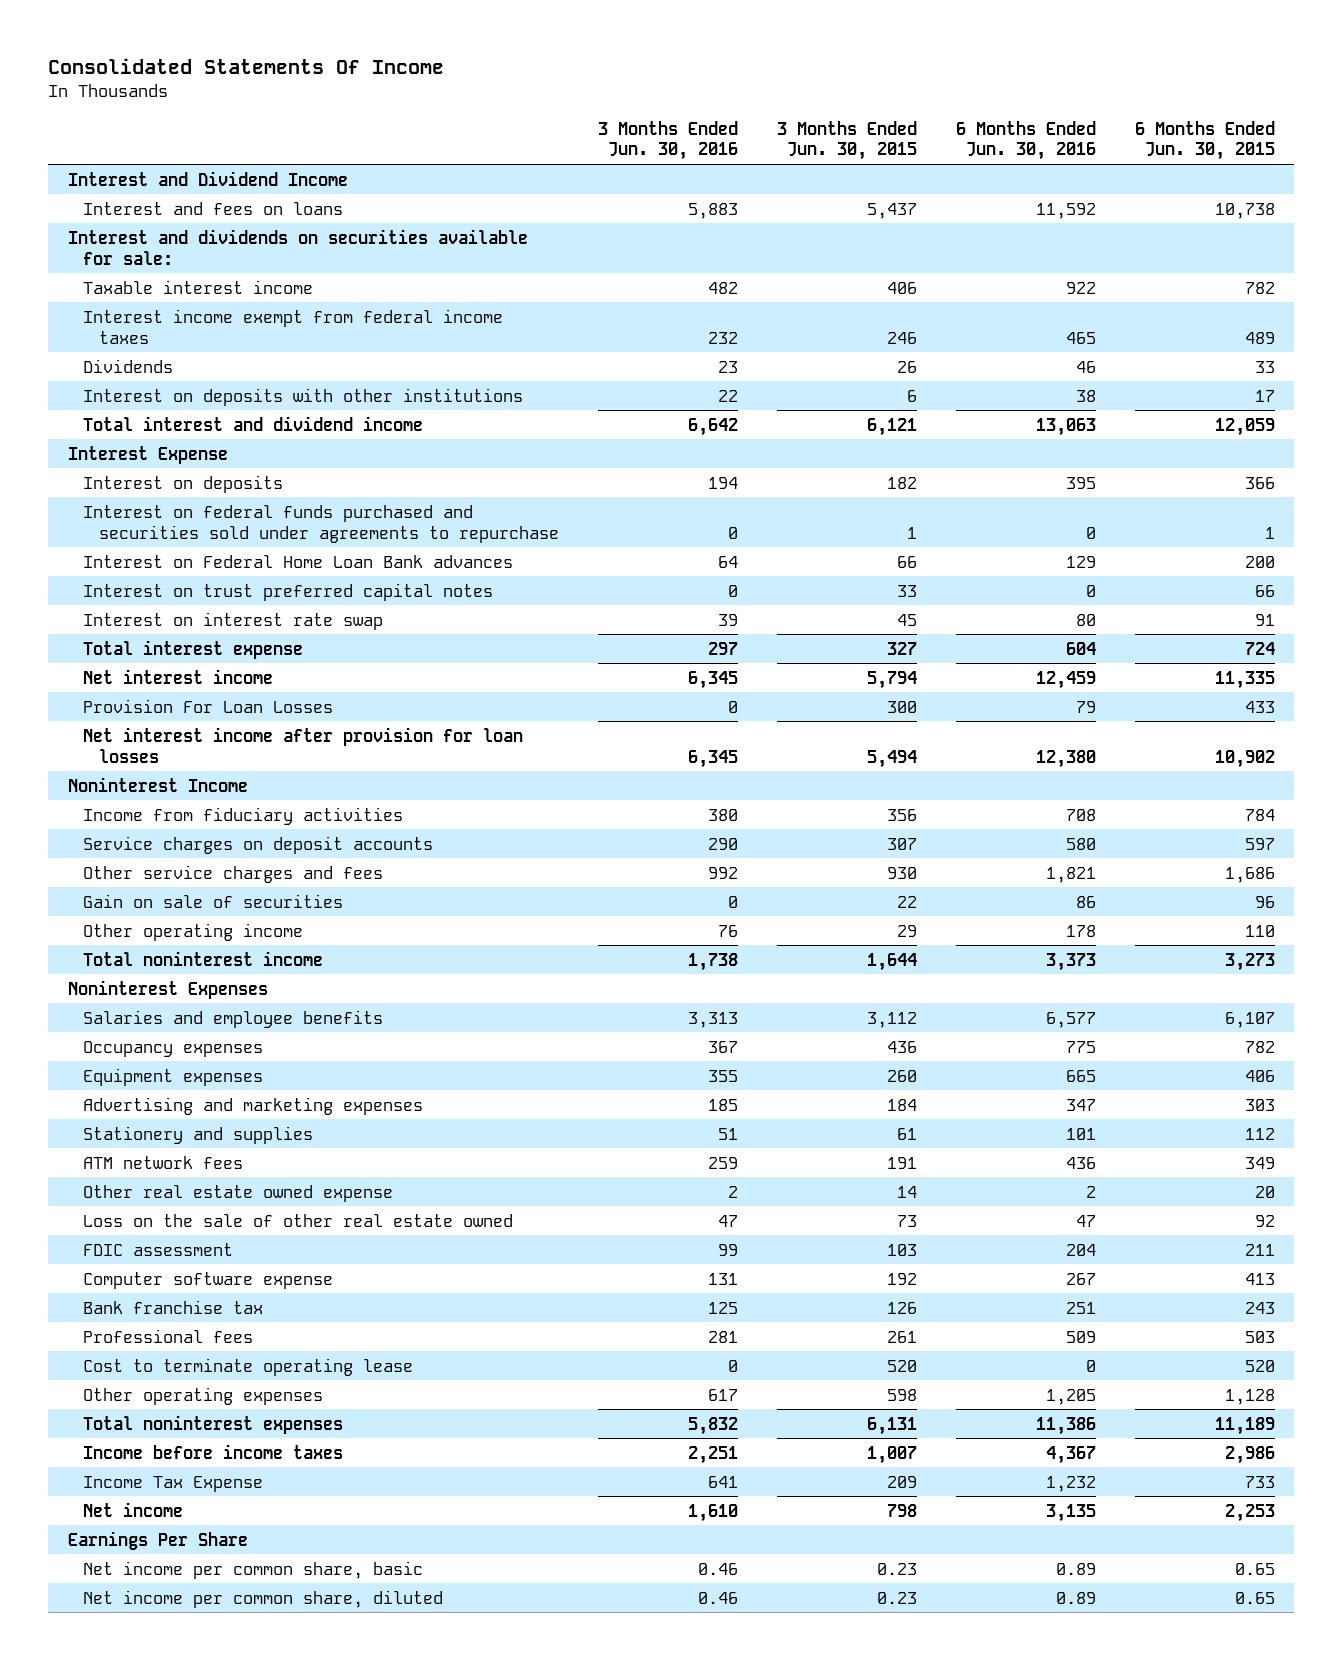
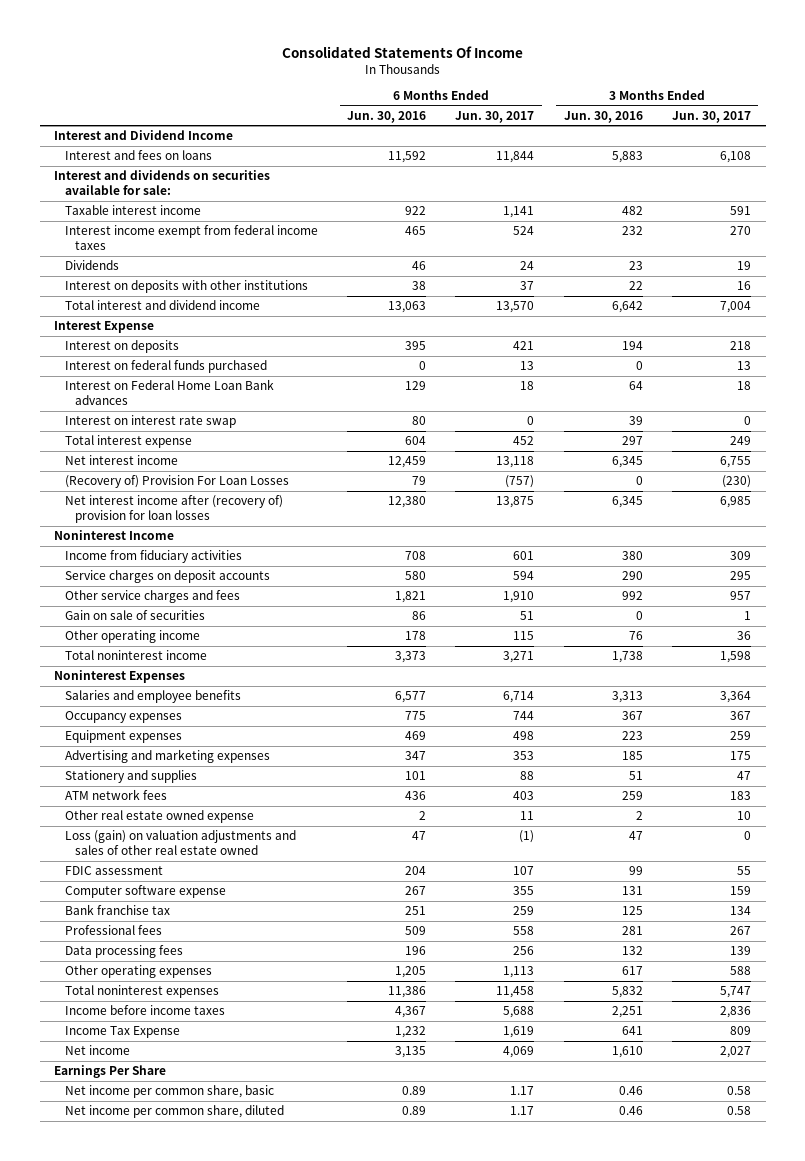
[777,120,918,161] 3 Months Ended Jun. 30, 2015 -> none
[1135,120,1276,161] 6 Months Ended Jun. 30, 2015 -> none
none -> [455,110,535,123] Jun. 30, 2017
none -> [671,110,751,123] Jun. 30, 2017
[83,504,560,543] Interest on federal funds purchased and securities sold under agreements to repurchase -> [64,360,267,374] Interest on federal funds purchased
[83,582,494,601] Interest on trust preferred capital notes -> none
[83,698,334,713] Provision For Loan Losses -> [64,475,289,489] (Recovery of) Provision For Loan Losses
[83,726,524,763] Net interest income after provision for loan losses -> [64,495,283,524] Net interest income after (recovery of) provision for loan losses
[708,1069,739,1082] 355 -> [621,731,643,741] 223
[1066,1069,1097,1082] 665 -> [404,731,426,741] 469
[83,1213,514,1227] Loss on the sale of other real estate owned -> [64,830,296,856] Loss (gain) on valuation adjustments and sales of other real estate owned
[83,1357,414,1376] Cost to terminate operating lease -> none
none -> [64,945,183,959] Data processing fees

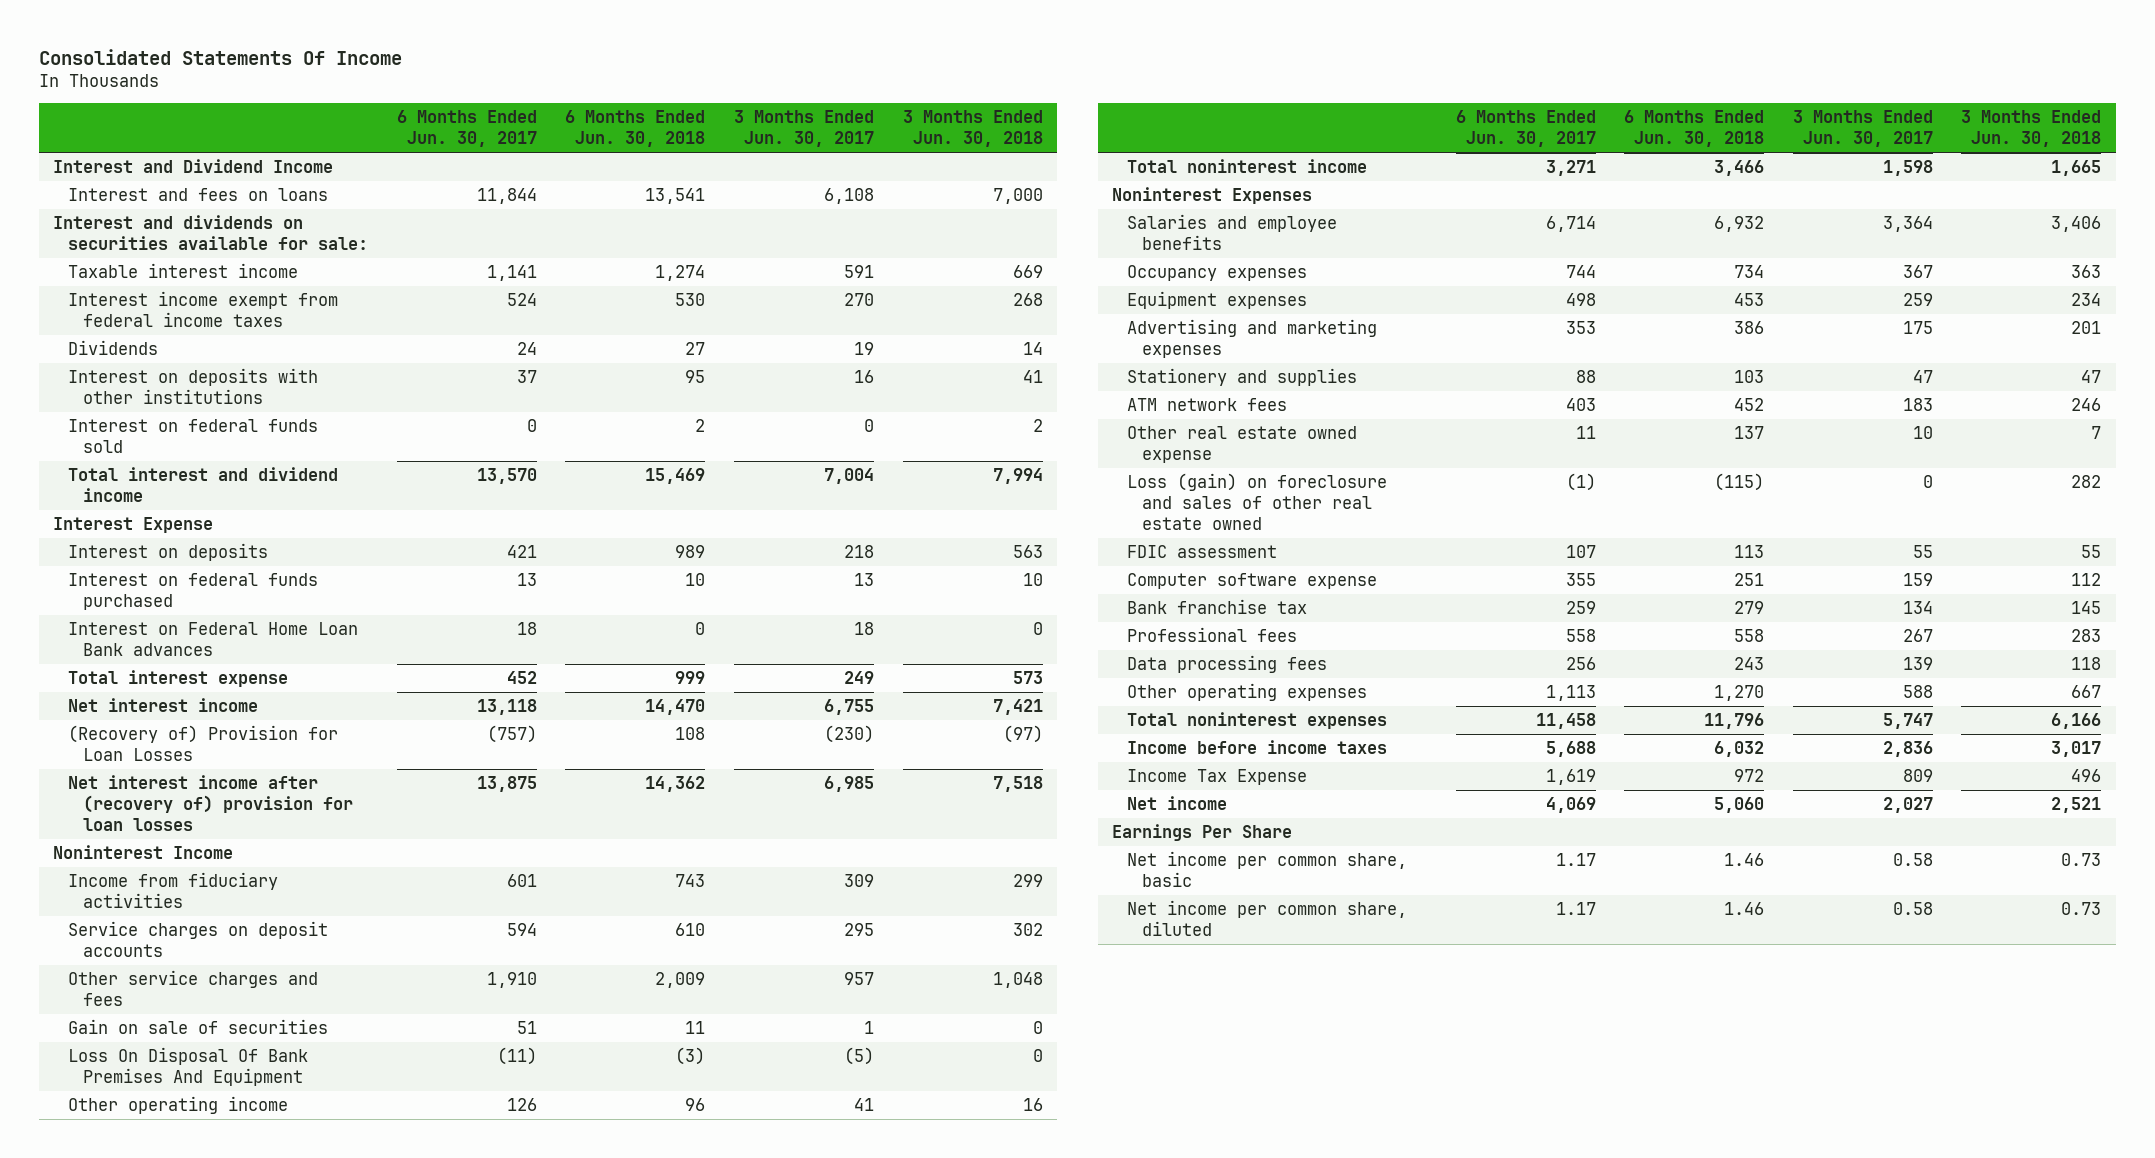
[346,110,426,123] Jun. 30, 2016 -> none
[563,110,643,123] Jun. 30, 2016 -> none
none -> [565,110,706,148] 6 Months Ended Jun. 30, 2018
none -> [902,110,1043,148] 3 Months Ended Jun. 30, 2018
none -> [68,419,319,454] Interest on federal funds sold
[64,415,236,429] Interest on interest rate swap -> none
[64,475,289,489] (Recovery of) Provision For Loan Losses -> [68,725,339,762] (Recovery of) Provision for Loan Losses
none -> [68,1047,309,1087] Loss On Disposal Of Bank Premises And Equipment
[513,631,535,641] 115 -> [506,1098,537,1112] 126
[736,631,751,641] 36 -> [853,1098,874,1112] 41
[64,830,296,856] Loss (gain) on valuation adjustments and sales of other real estate owned -> [1127,473,1388,530] Loss (gain) on foreclosure and sales of other real estate owned

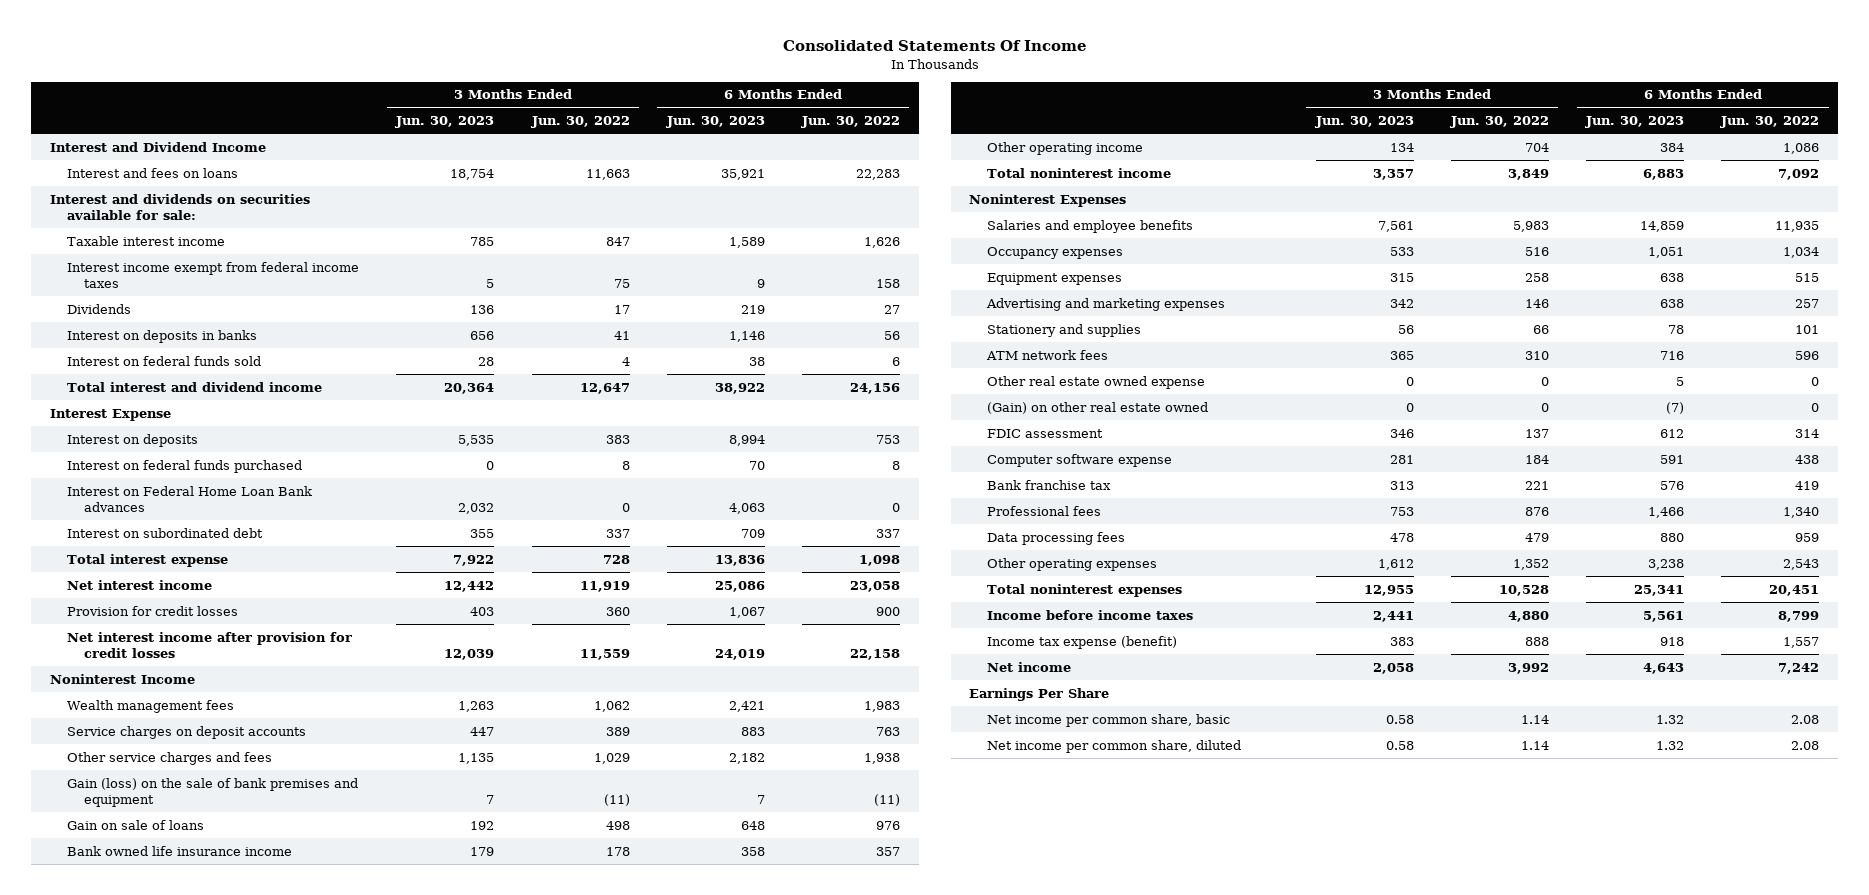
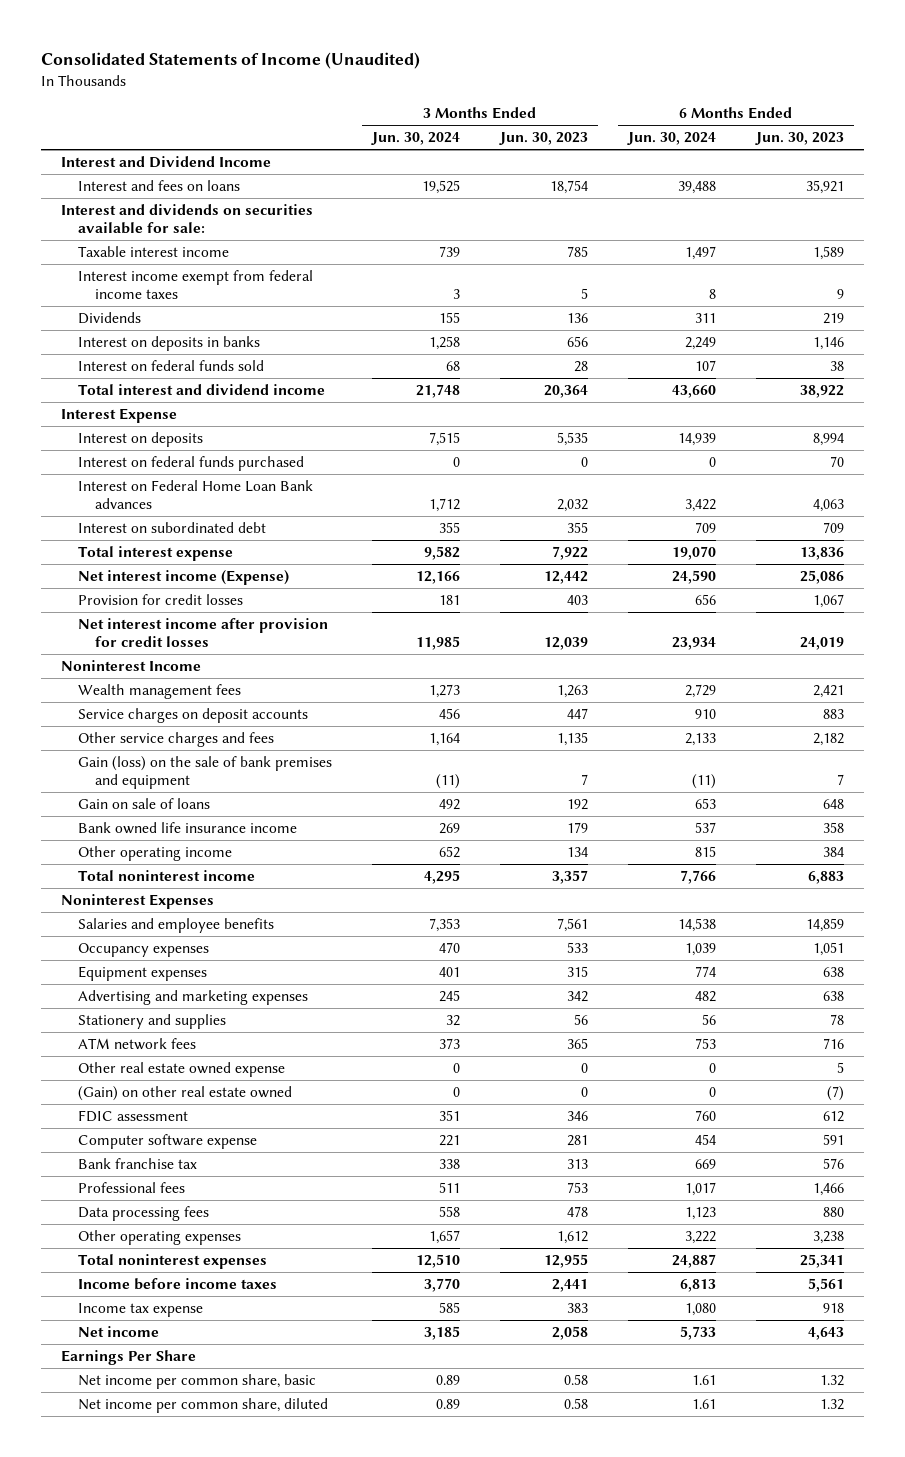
[782,40,1087,52] Consolidated Statements Of Income -> [41,51,421,69] Consolidated Statements of Income (Unaudited)
[530,116,630,129] Jun. 30, 2022 -> none
[801,116,901,129] Jun. 30, 2022 -> none
none -> [370,132,460,146] Jun. 30, 2024
none -> [626,132,716,146] Jun. 30, 2024
[67,579,213,590] Net interest income -> [77,569,289,585] Net interest income (Expense)
[986,635,1177,649] Income tax expense (benefit) -> [77,1302,203,1317] Income tax expense

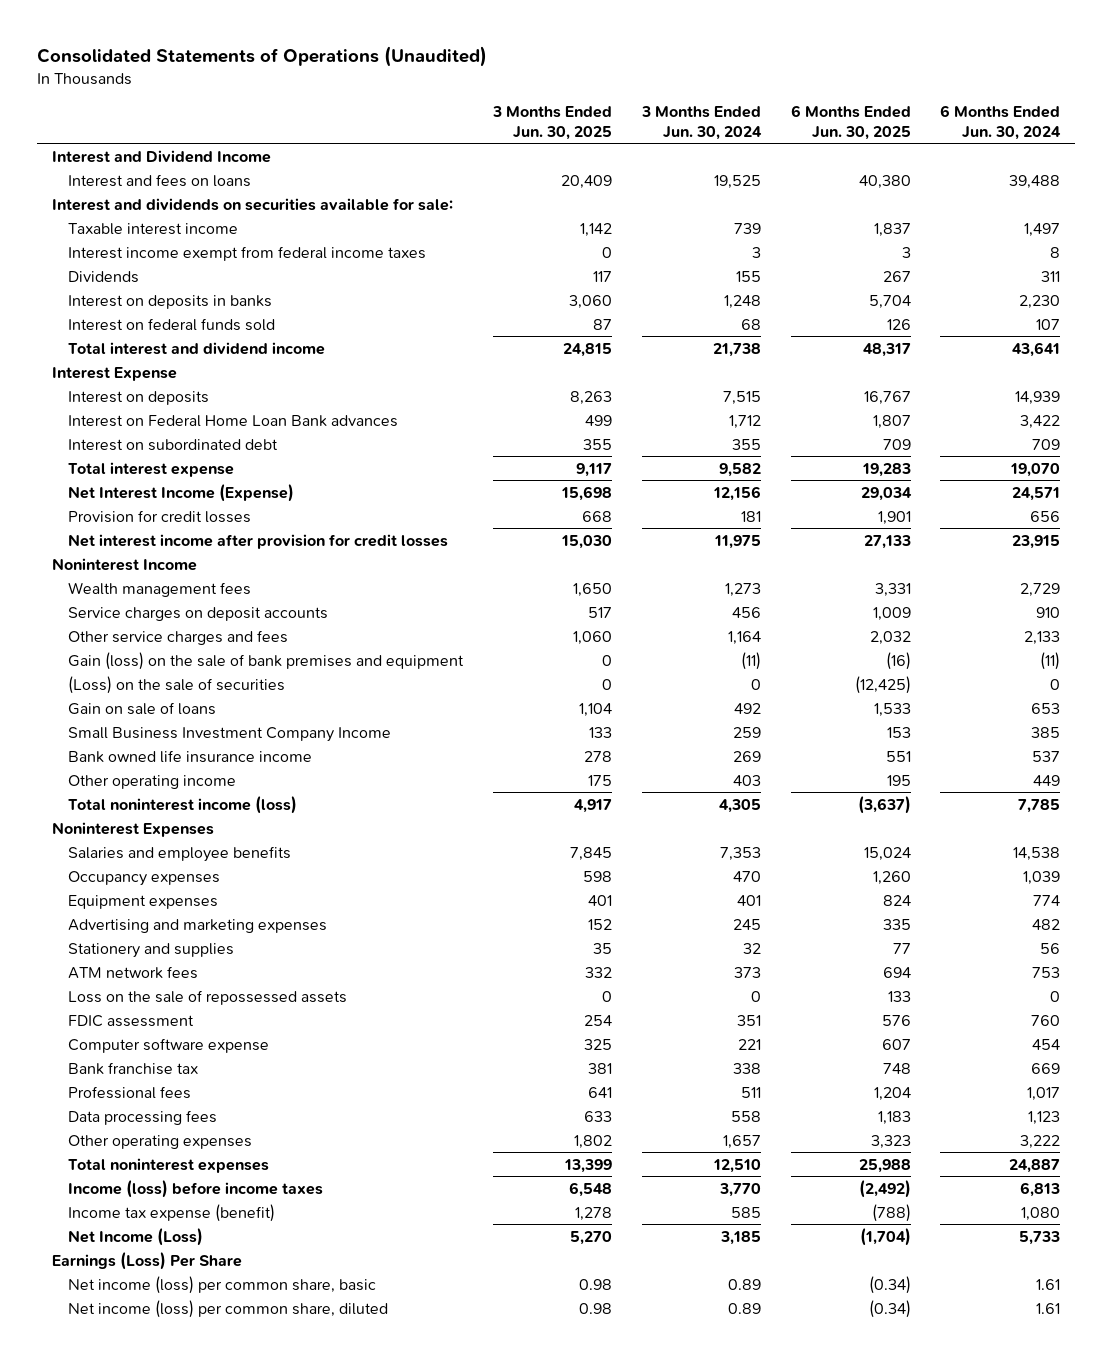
[41,51,421,69] Consolidated Statements of Income (Unaudited) -> [37,46,488,68] Consolidated Statements of Operations (Unaudited)
[498,132,588,146] Jun. 30, 2023 -> none
[755,132,845,146] Jun. 30, 2023 -> none
none -> [491,106,612,140] 3 Months Ended Jun. 30, 2025
none -> [790,105,911,140] 6 Months Ended Jun. 30, 2025
[428,335,460,350] 1,258 -> [723,294,761,309] 1,248
[684,336,716,350] 2,249 -> [1019,294,1061,309] 2,230
[415,383,460,398] 21,748 -> [712,342,761,357] 21,738
[671,384,716,398] 43,660 -> [1012,341,1061,357] 43,641
[77,455,304,471] Interest on federal funds purchased -> none
[77,569,289,585] Net interest income (Expense) -> [68,483,295,502] Net Interest Income (Expense)
[415,570,460,584] 12,166 -> [712,485,761,501] 12,156
[671,569,716,584] 24,590 -> [1012,486,1061,501] 24,571
[415,636,460,651] 11,985 -> [713,534,761,549] 11,975
[671,637,716,651] 23,934 -> [1012,534,1061,549] 23,915
none -> [68,675,286,694] (Loss) on the sale of securities
none -> [68,726,392,742] Small Business Investment Company Income
[438,845,460,858] 652 -> [732,774,761,786] 403
[694,845,716,857] 815 -> [1033,774,1061,786] 449
[77,869,255,881] Total noninterest income -> [68,795,298,814] Total noninterest income (loss)
[423,869,460,884] 4,295 -> [718,798,761,813] 4,305
[679,869,716,884] 7,766 -> [1018,798,1061,813] 7,785
[77,1061,285,1077] Other real estate owned expense -> none
[77,1085,292,1101] (Gain) on other real estate owned -> none
none -> [68,989,348,1005] Loss on the sale of repossessed assets
[77,1277,277,1290] Income before income taxes -> [68,1179,324,1198] Income (loss) before income taxes
[77,1302,203,1317] Income tax expense -> [68,1203,276,1222] Income tax expense (benefit)
[77,1325,159,1337] Net income -> [68,1227,204,1246] Net Income (Loss)
[61,1349,197,1365] Earnings Per Share -> [52,1251,243,1270] Earnings (Loss) Per Share
[77,1373,316,1389] Net income per common share, basic -> [68,1275,377,1294] Net income (loss) per common share, basic
[77,1397,328,1413] Net income per common share, diluted -> [68,1299,389,1318] Net income (loss) per common share, diluted

